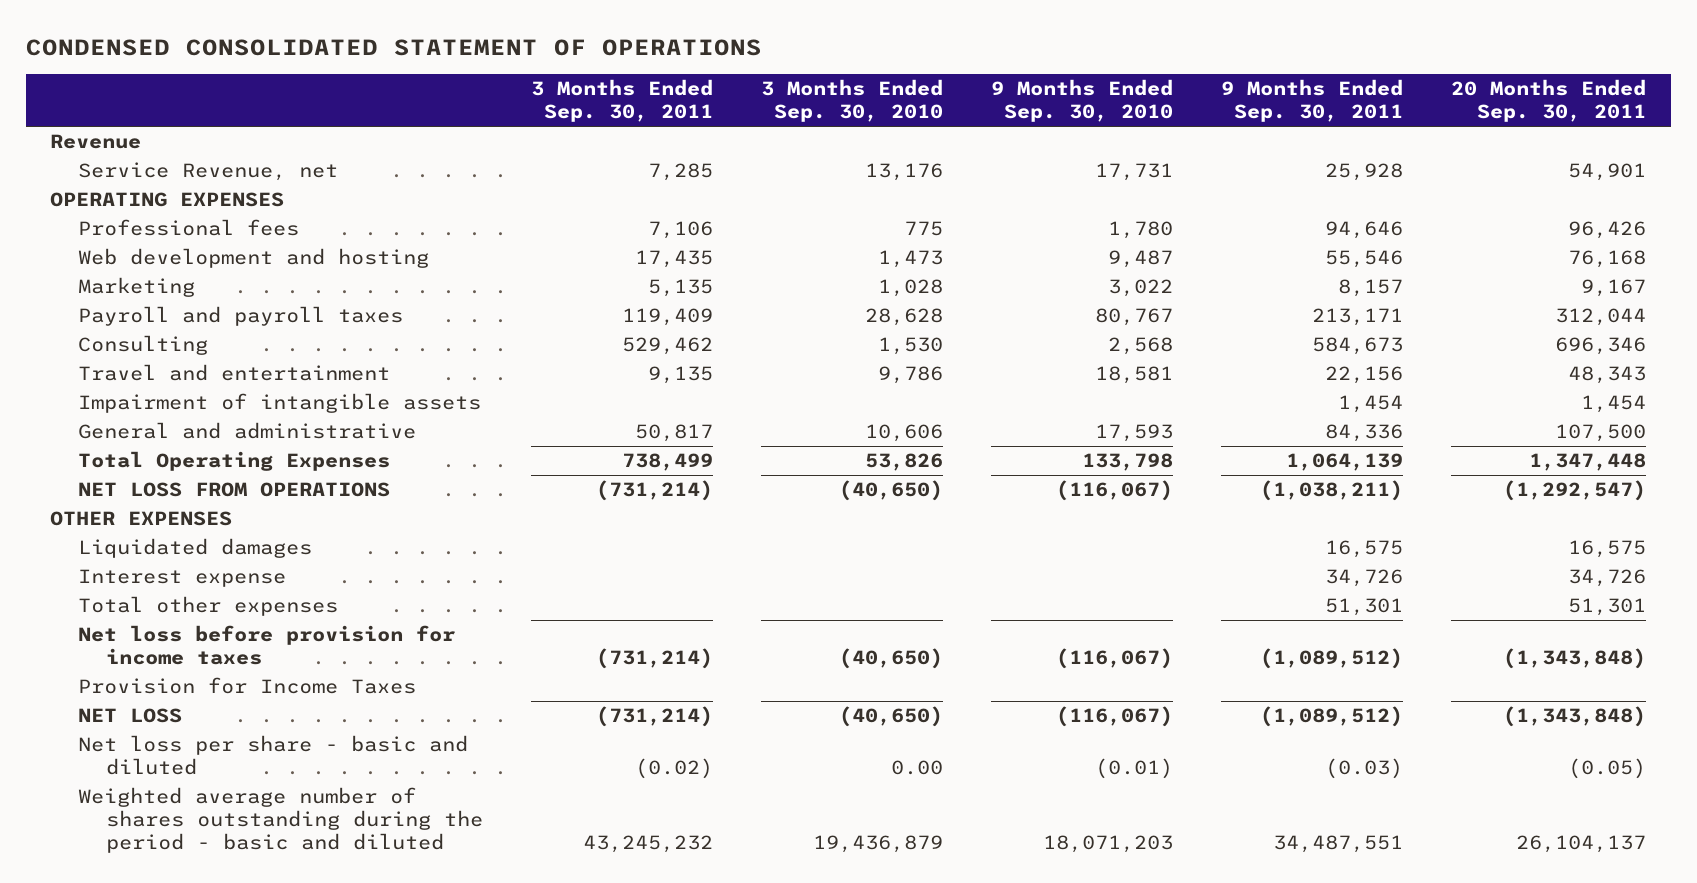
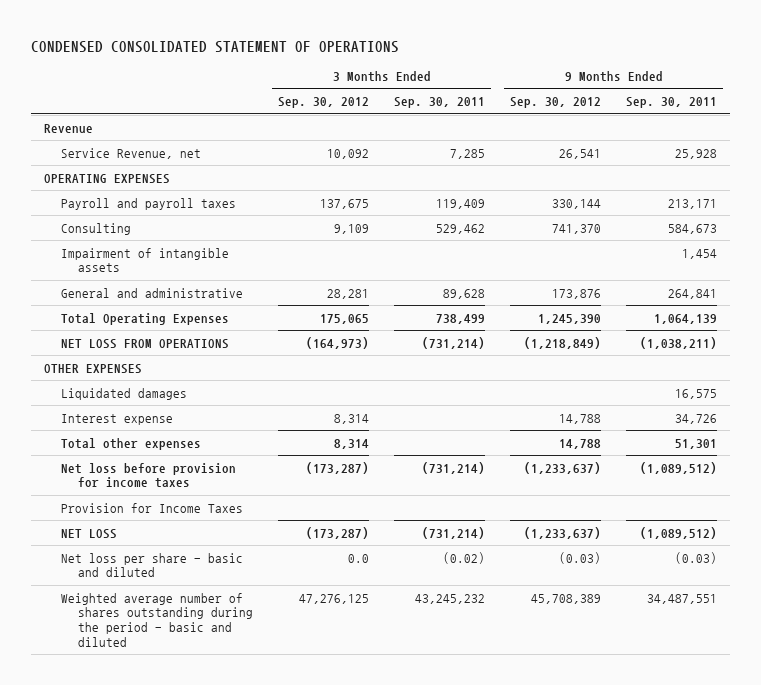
[761,79,944,123] 3 Months Ended Sep. 30, 2010 -> none
[991,79,1174,123] 9 Months Ended Sep. 30, 2010 -> none
[1451,79,1647,123] 20 Months Ended Sep. 30, 2011 -> none
none -> [277,97,369,109] Sep. 30, 2012
none -> [510,97,602,109] Sep. 30, 2012
[78,218,300,236] Professional fees -> none
[78,247,430,268] Web development and hosting -> none
[78,276,196,297] Marketing -> none
[78,363,391,381] Travel and entertainment -> none
[635,423,714,442] 50,817 -> [443,288,486,299] 89,628
[1325,423,1404,442] 84,336 -> [668,288,718,299] 264,841

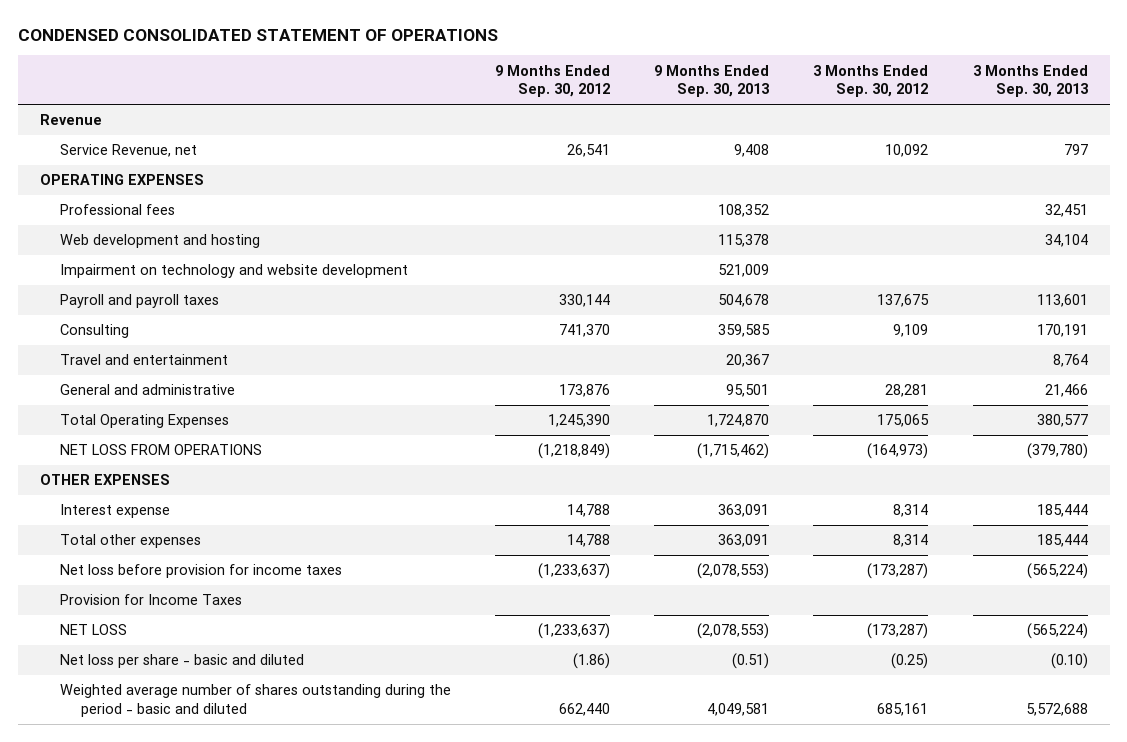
[394,97,486,109] Sep. 30, 2011 -> none
[626,97,718,109] Sep. 30, 2011 -> none
none -> [654,64,770,98] 9 Months Ended Sep. 30, 2013
none -> [972,64,1088,98] 3 Months Ended Sep. 30, 2013
none -> [60,204,176,216] Professional fees
none -> [60,234,261,249] Web development and hosting
none -> [60,264,409,279] Impairment on technology and website development
[60,247,229,273] Impairment of intangible assets -> none
none -> [60,354,229,366] Travel and entertainment
[60,387,187,400] Liquidated damages -> none
[347,553,369,563] 0.0 -> [891,653,929,670] (0.25)
[559,551,602,564] (0.03) -> [573,653,611,670] (1.86)
[298,593,369,604] 47,276,125 -> [877,702,929,716] 685,161
[531,593,602,604] 45,708,389 -> [559,702,611,716] 662,440

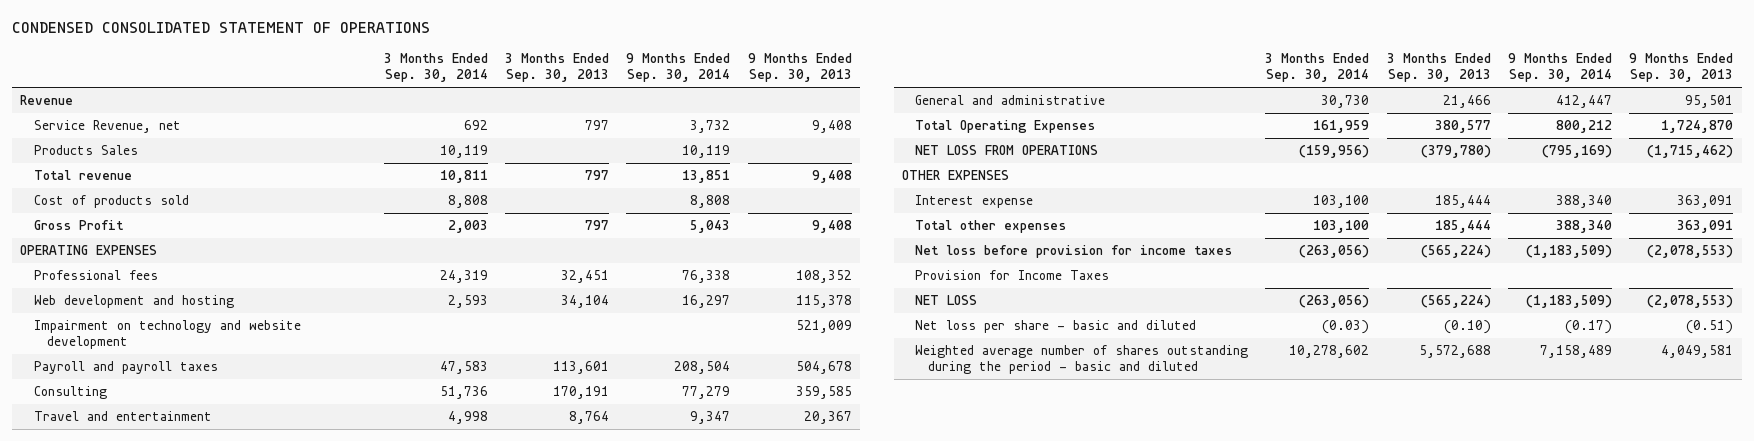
[495,64,611,98] 9 Months Ended Sep. 30, 2012 -> none
[813,64,929,98] 3 Months Ended Sep. 30, 2012 -> none
none -> [383,53,488,83] 3 Months Ended Sep. 30, 2014
none -> [626,53,731,83] 9 Months Ended Sep. 30, 2014
none -> [33,145,138,156] Products Sales
none -> [33,170,132,181] Total revenue
none -> [33,195,189,209] Cost of products sold
none -> [33,220,124,231] Gross Profit

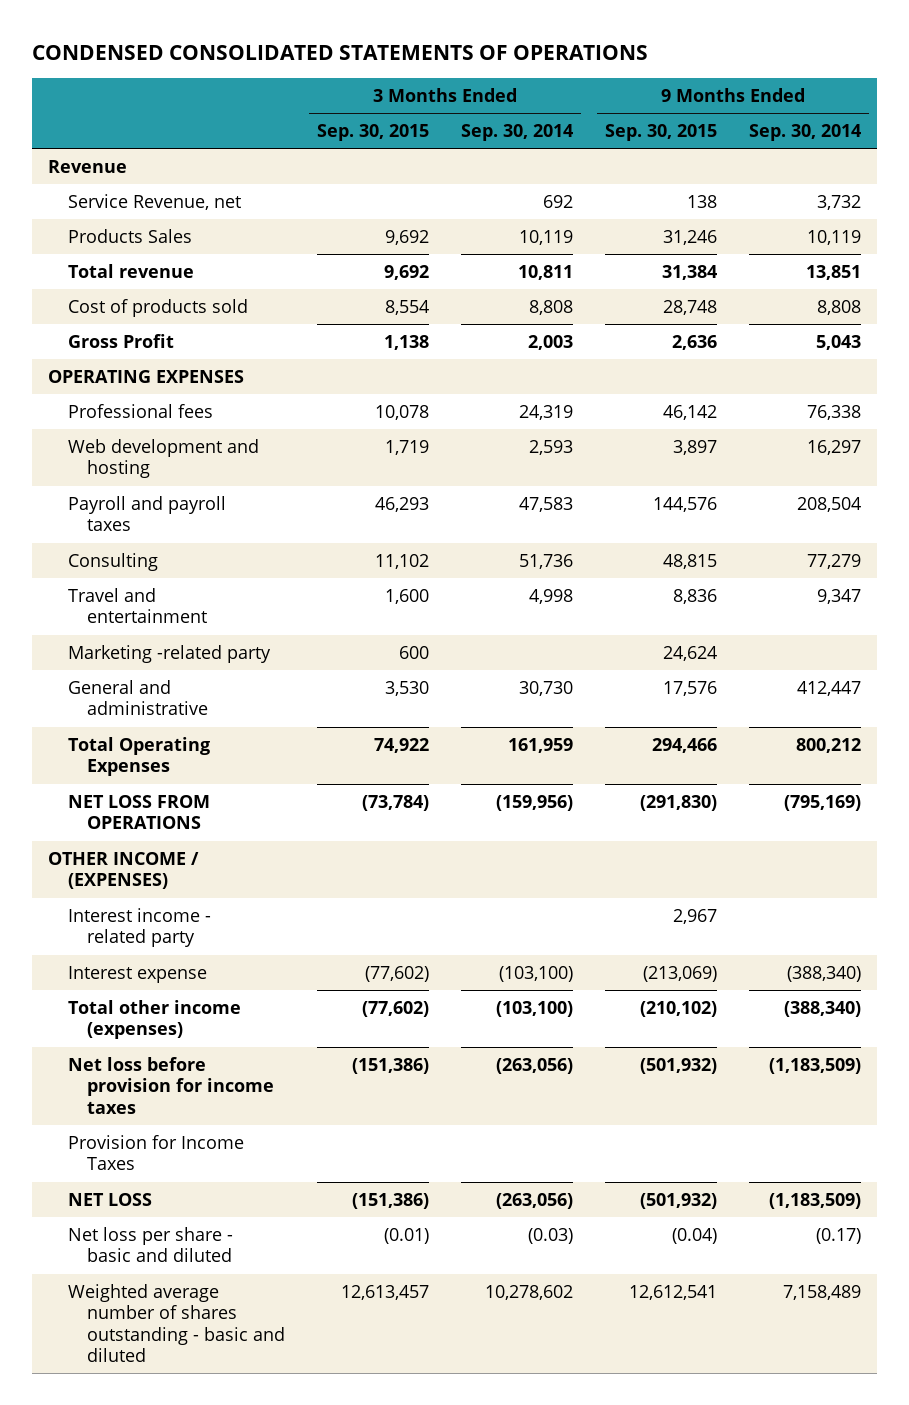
[11,21,430,33] CONDENSED CONSOLIDATED STATEMENT OF OPERATIONS -> [31,44,648,60] CONDENSED CONSOLIDATED STATEMENTS OF OPERATIONS
[505,53,610,83] 3 Months Ended Sep. 30, 2013 -> none
[747,53,852,83] 9 Months Ended Sep. 30, 2013 -> none
none -> [317,124,430,142] Sep. 30, 2015
none -> [605,124,718,142] Sep. 30, 2015
[33,320,301,350] Impairment on technology and website development -> none
none -> [67,645,271,664] Marketing -related party
[902,170,1010,181] OTHER EXPENSES -> [47,852,199,890] OTHER INCOME / (EXPENSES)
none -> [67,908,211,948] Interest income - related party
[1313,195,1370,209] 103,100 -> [499,966,574,983] (103,100)
[1555,195,1612,209] 388,340 -> [787,966,862,983] (388,340)
[915,220,1067,234] Total other expenses -> [67,1000,241,1040] Total other income (expenses)
[1313,220,1370,234] 103,100 -> [496,1001,574,1018] (103,100)
[1555,220,1612,234] 388,340 -> [784,1001,862,1018] (388,340)
[915,345,1249,375] Weighted average number of shares outstanding during the period - basic and diluted -> [67,1284,286,1363] Weighted average number of shares outstanding - basic and diluted

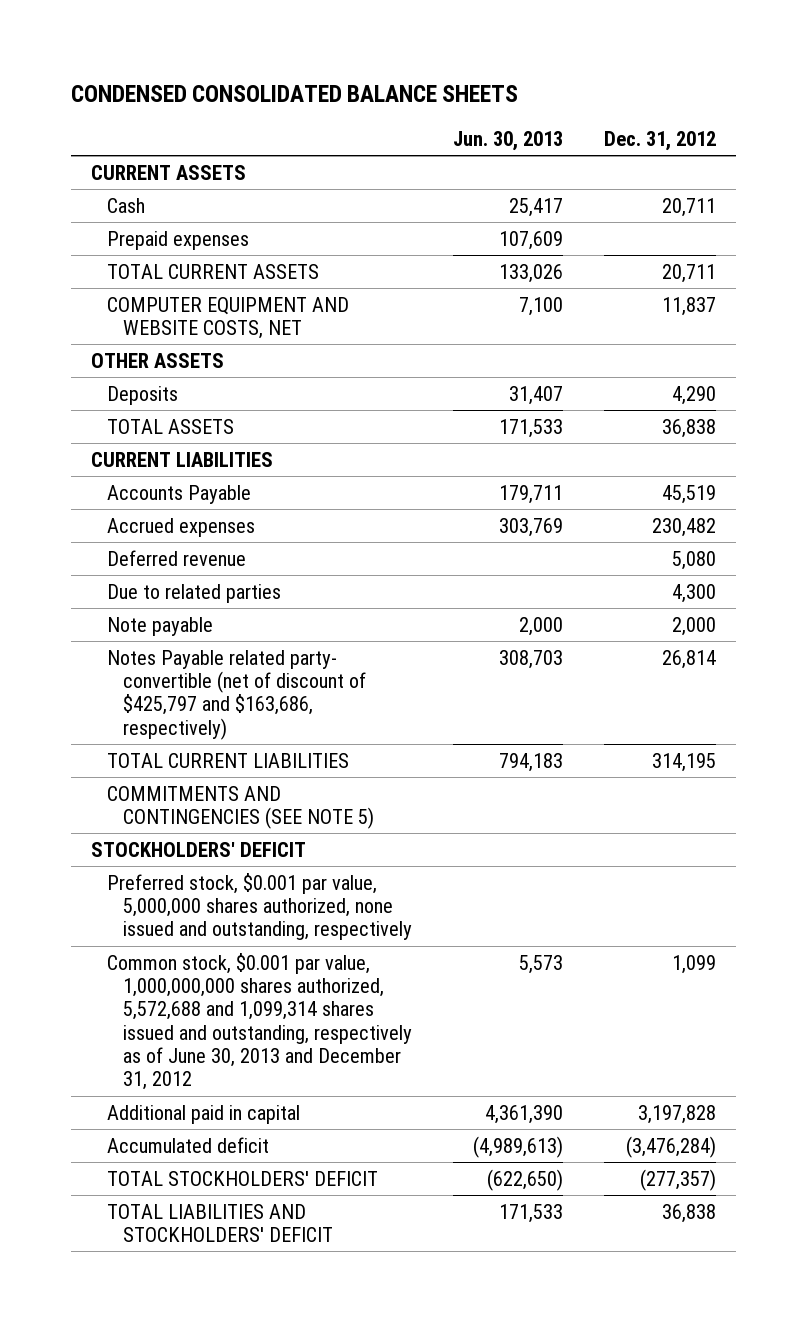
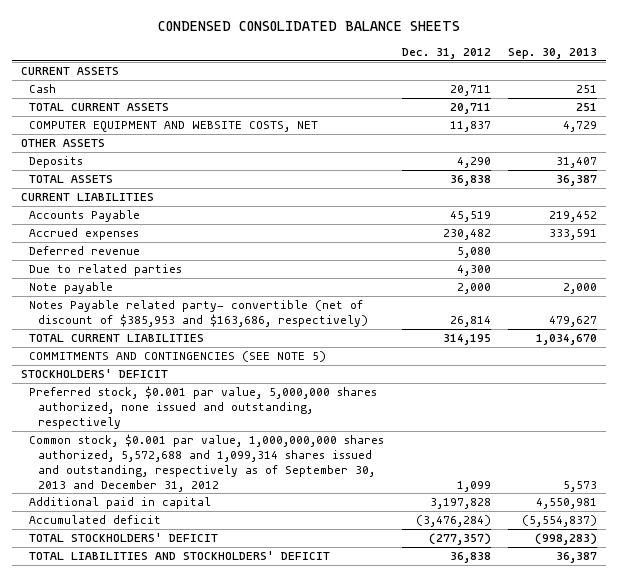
[453,131,564,152] Jun. 30, 2013 -> none
none -> [507,47,597,59] Sep. 30, 2013
[107,230,250,250] Prepaid expenses -> none
[107,649,367,740] Notes Payable related party- convertible (net of discount of $425,797 and $163,686, respectively) -> [29,300,369,327] Notes Payable related party- convertible (net of discount of $385,953 and $163,686, respectively)
[107,952,413,1091] Common stock, $0.001 par value, 1,000,000,000 shares authorized, 5,572,688 and 1,099,314 shares issued and outstanding, respectively as of June 30, 2013 and December 31, 2012 -> [29,434,385,492] Common stock, $0.001 par value, 1,000,000,000 shares authorized, 5,572,688 and 1,099,314 shares issued and outstanding, respectively as of September 30, 2013 and December 31, 2012

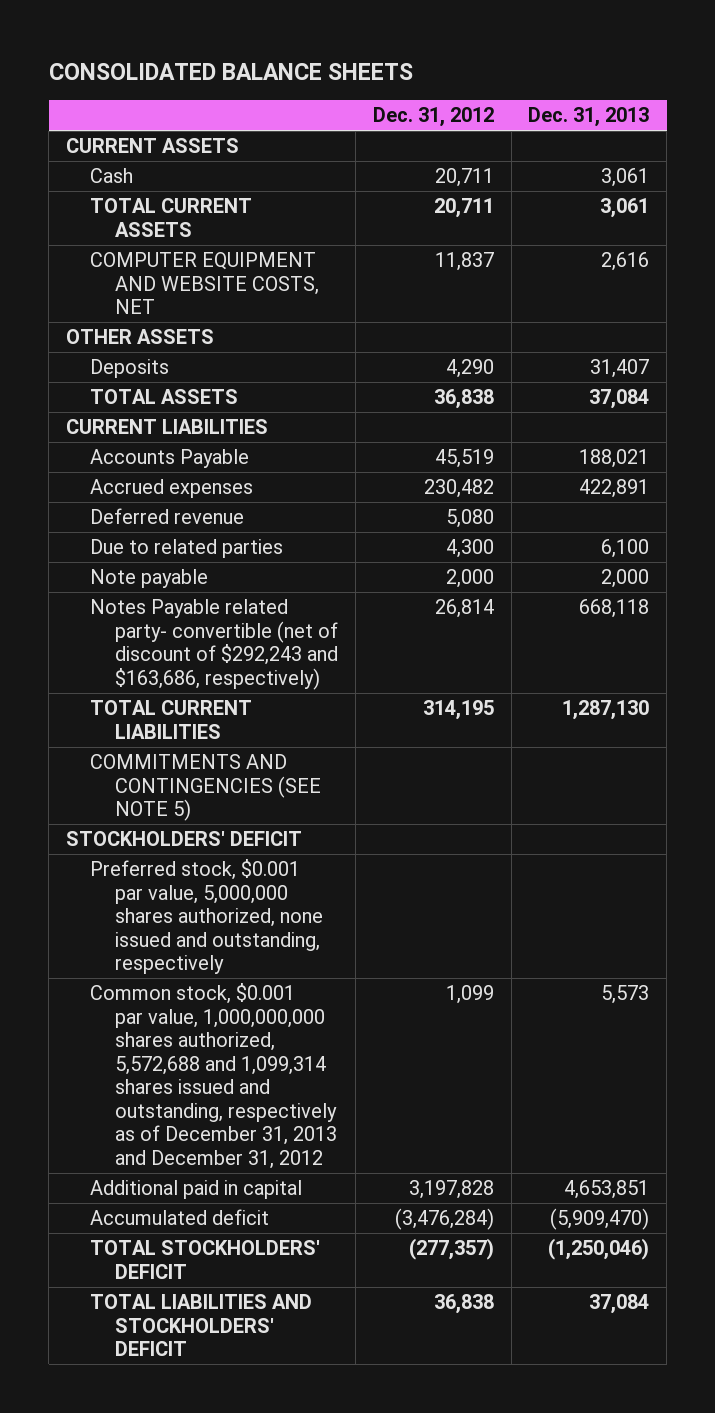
[157,20,460,31] CONDENSED CONSOLIDATED BALANCE SHEETS -> [48,62,413,80] CONSOLIDATED BALANCE SHEETS
[507,47,597,59] Sep. 30, 2013 -> none
none -> [528,107,650,128] Dec. 31, 2013
[29,300,369,327] Notes Payable related party- convertible (net of discount of $385,953 and $163,686, respectively) -> [90,599,338,690] Notes Payable related party- convertible (net of discount of $292,243 and $163,686, respectively)
[29,434,385,492] Common stock, $0.001 par value, 1,000,000,000 shares authorized, 5,572,688 and 1,099,314 shares issued and outstanding, respectively as of September 30, 2013 and December 31, 2012 -> [90,983,337,1169] Common stock, $0.001 par value, 1,000,000,000 shares authorized, 5,572,688 and 1,099,314 shares issued and outstanding, respectively as of December 31, 2013 and December 31, 2012

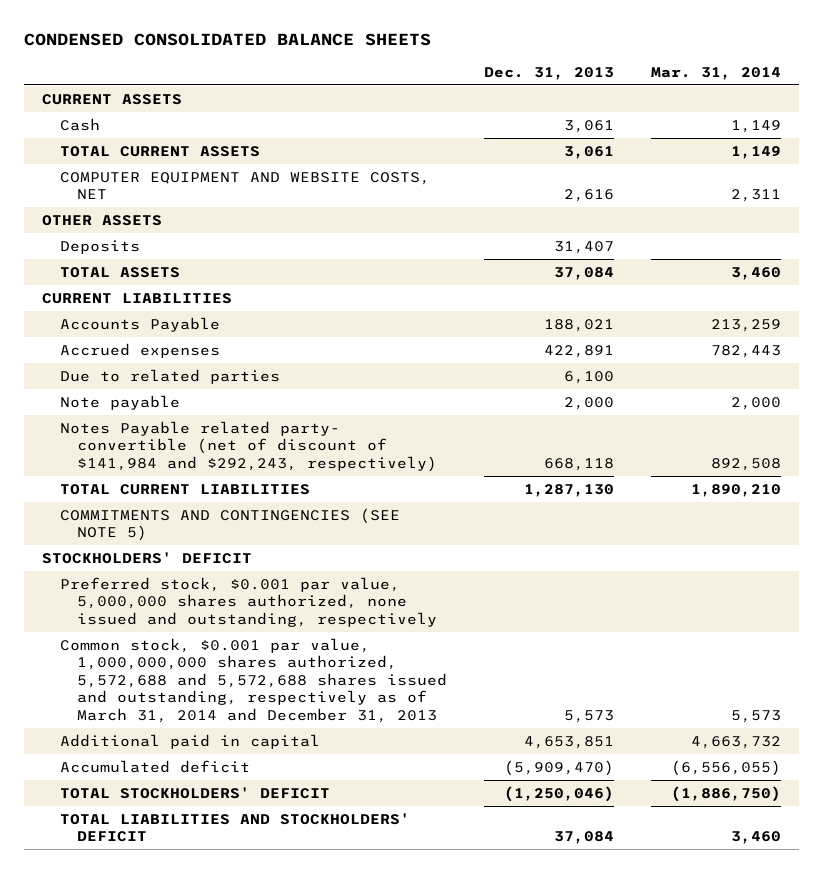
[48,62,413,80] CONSOLIDATED BALANCE SHEETS -> [23,33,431,47] CONDENSED CONSOLIDATED BALANCE SHEETS
[372,107,494,128] Dec. 31, 2012 -> none
none -> [650,66,781,80] Mar. 31, 2014
[90,508,245,525] Deferred revenue -> none
[90,599,338,690] Notes Payable related party- convertible (net of discount of $292,243 and $163,686, respectively) -> [59,420,437,472] Notes Payable related party- convertible (net of discount of $141,984 and $292,243, respectively)
[90,983,337,1169] Common stock, $0.001 par value, 1,000,000,000 shares authorized, 5,572,688 and 1,099,314 shares issued and outstanding, respectively as of December 31, 2013 and December 31, 2012 -> [59,637,447,723] Common stock, $0.001 par value, 1,000,000,000 shares authorized, 5,572,688 and 5,572,688 shares issued and outstanding, respectively as of March 31, 2014 and December 31, 2013

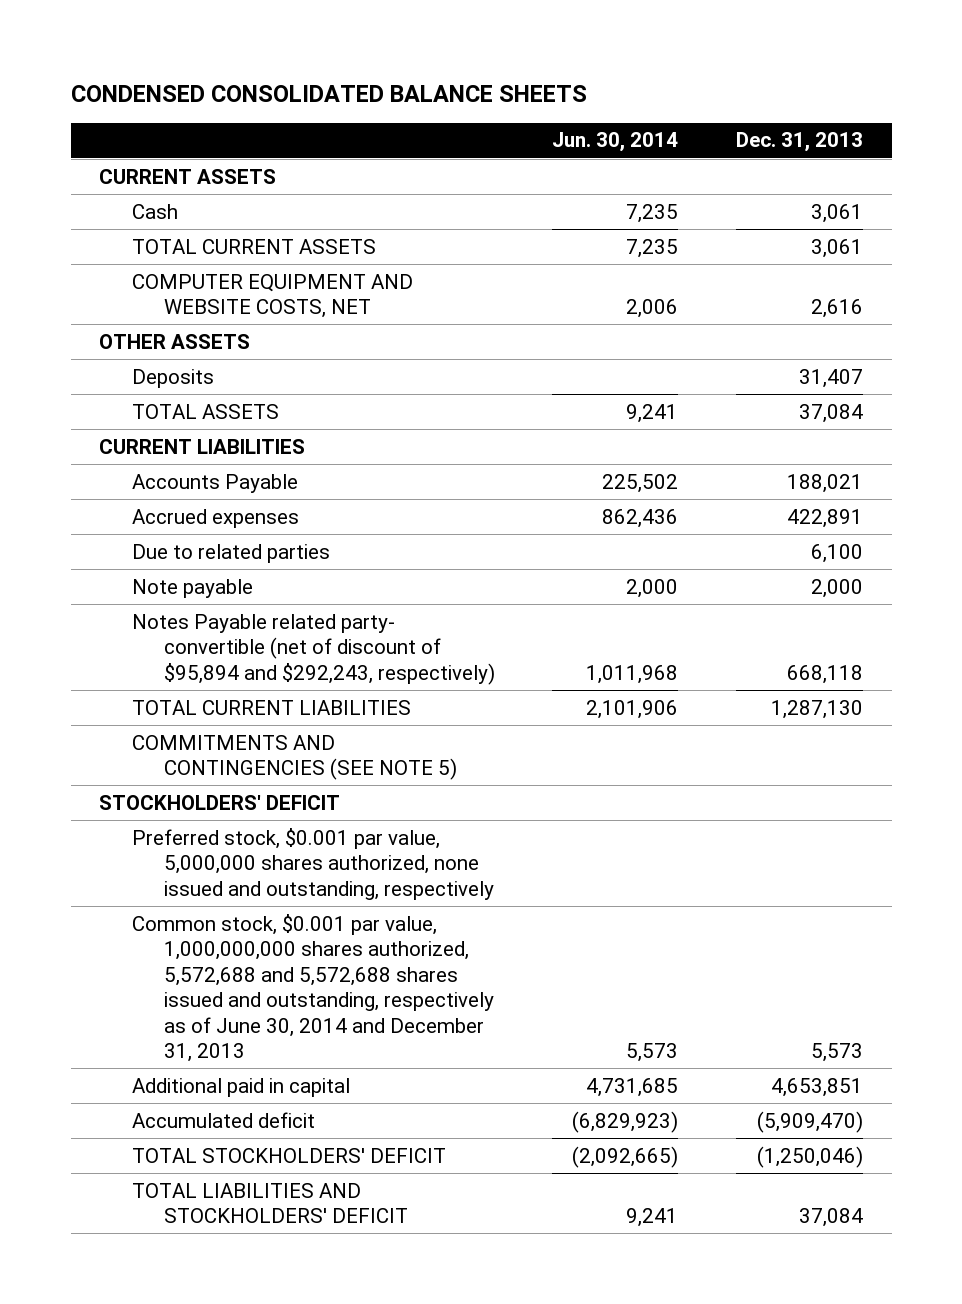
[650,66,781,80] Mar. 31, 2014 -> none
none -> [552,132,679,153] Jun. 30, 2014
[59,420,437,472] Notes Payable related party- convertible (net of discount of $141,984 and $292,243, respectively) -> [131,613,495,685] Notes Payable related party- convertible (net of discount of $95,894 and $292,243, respectively)
[59,637,447,723] Common stock, $0.001 par value, 1,000,000,000 shares authorized, 5,572,688 and 5,572,688 shares issued and outstanding, respectively as of March 31, 2014 and December 31, 2013 -> [131,913,494,1063] Common stock, $0.001 par value, 1,000,000,000 shares authorized, 5,572,688 and 5,572,688 shares issued and outstanding, respectively as of June 30, 2014 and December 31, 2013

